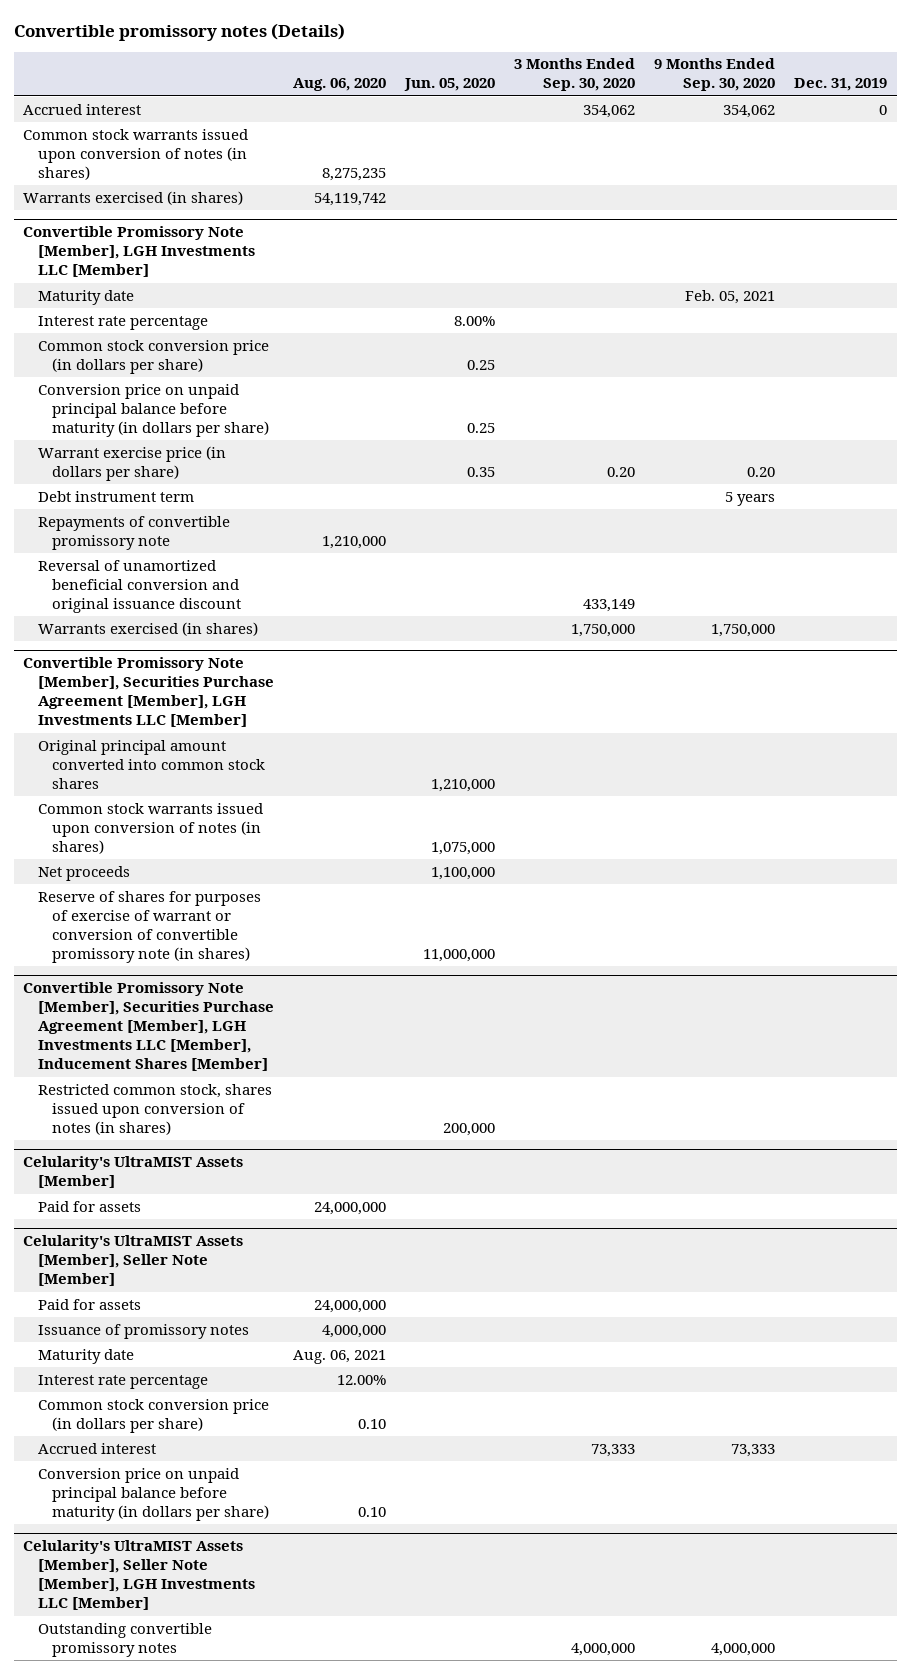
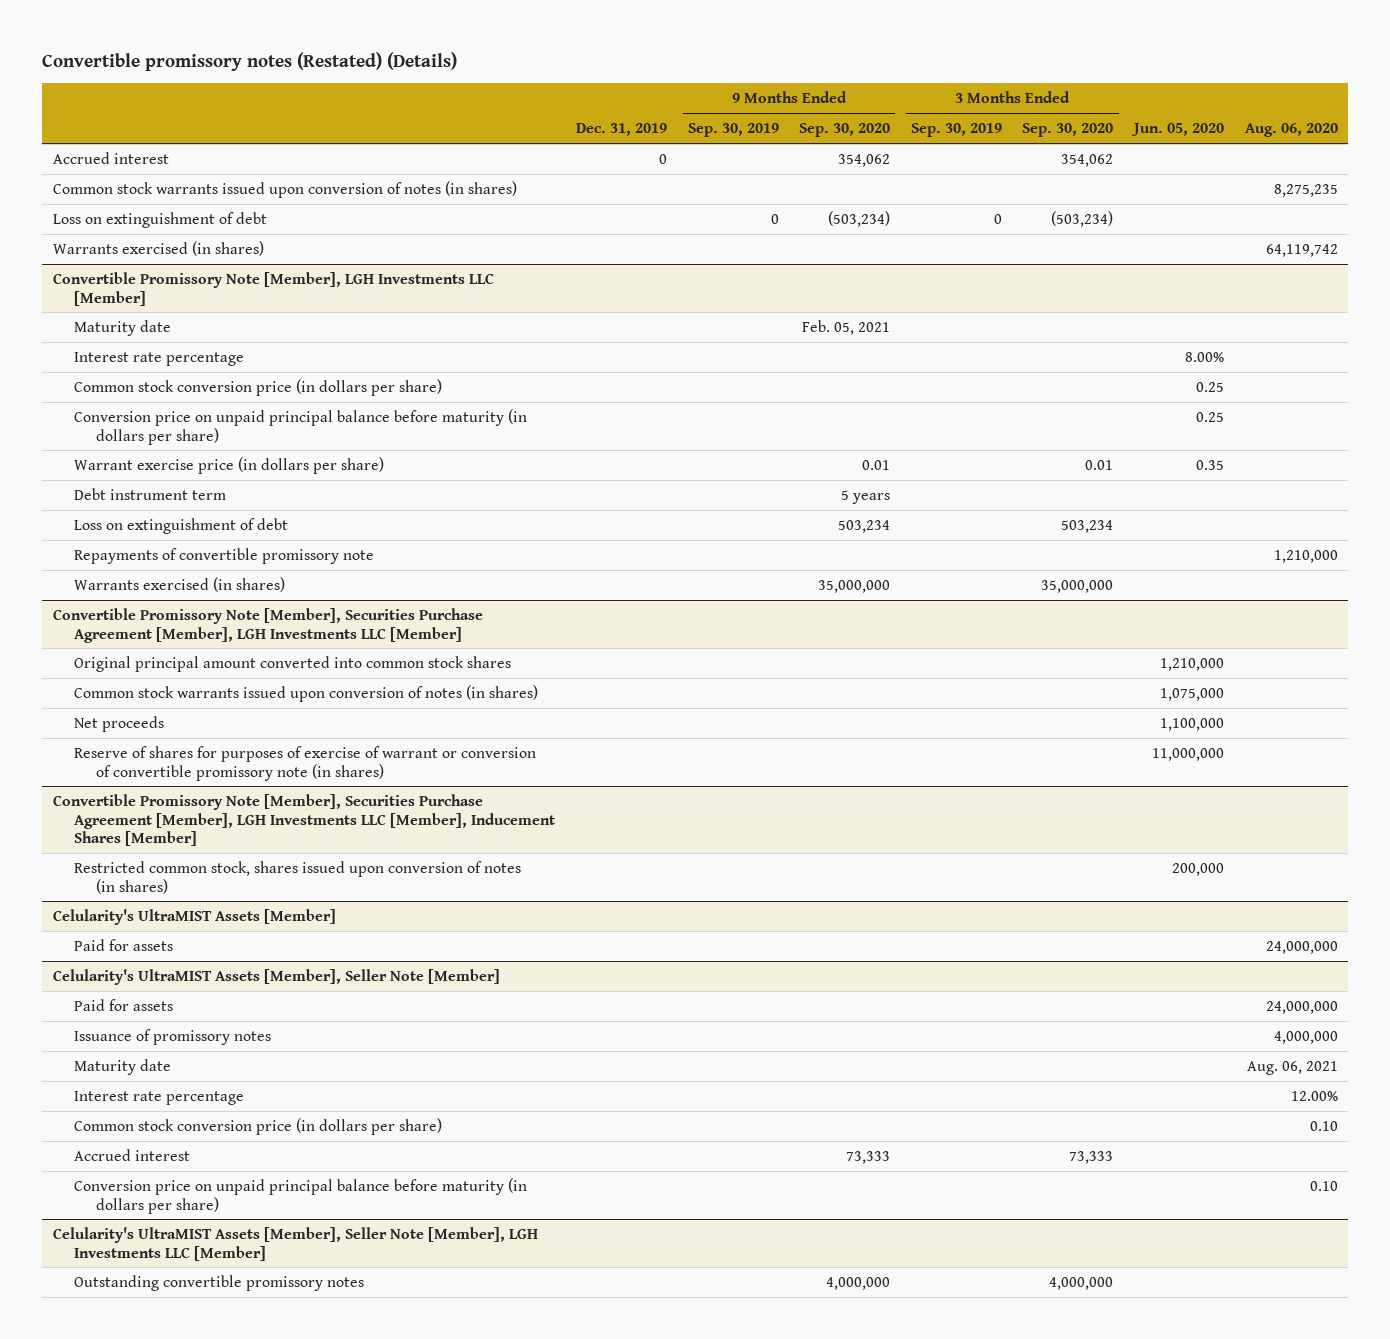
[13,22,345,41] Convertible promissory notes (Details) -> [42,52,458,72] Convertible promissory notes (Restated) (Details)
none -> [687,123,779,138] Sep. 30, 2019
none -> [910,123,1002,138] Sep. 30, 2019
none -> [52,211,267,228] Loss on extinguishment of debt
[313,192,386,206] 54,119,742 -> [1265,243,1338,257] 64,119,742
[606,466,635,477] 0.20 -> [1085,459,1114,470] 0.01
[747,466,776,477] 0.20 -> [862,459,891,470] 0.01
none -> [74,517,289,534] Loss on extinguishment of debt
[37,559,241,613] Reversal of unamortized beneficial conversion and original issuance discount -> none
[570,623,635,637] 1,750,000 -> [1041,579,1114,593] 35,000,000
[711,623,776,637] 1,750,000 -> [818,579,891,593] 35,000,000

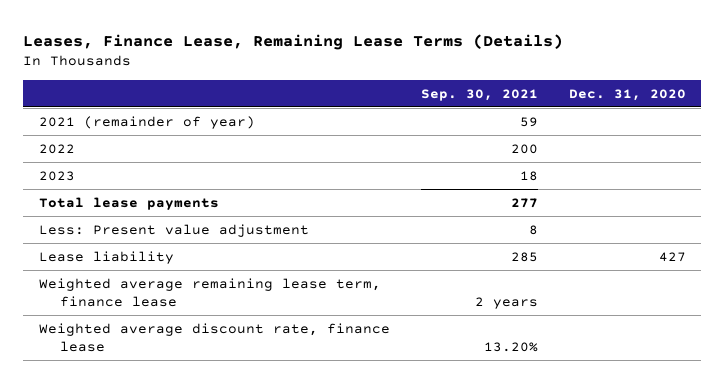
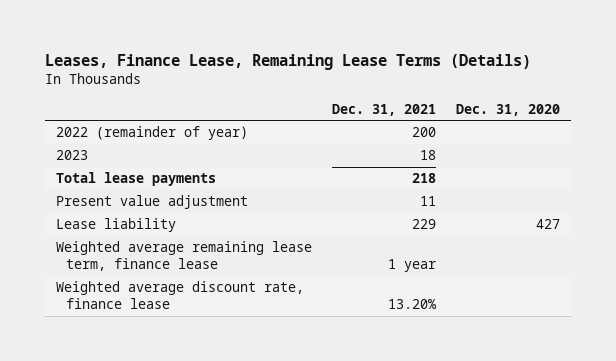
[420,88,538,101] Sep. 30, 2021 -> none
none -> [332,103,437,116] Dec. 31, 2021
[38,115,255,129] 2021 (remainder of year) -> none
[38,143,75,154] 2022 -> [55,126,248,141] 2022 (remainder of year)
[38,223,309,237] Less: Present value adjustment -> [55,195,248,210] Present value adjustment

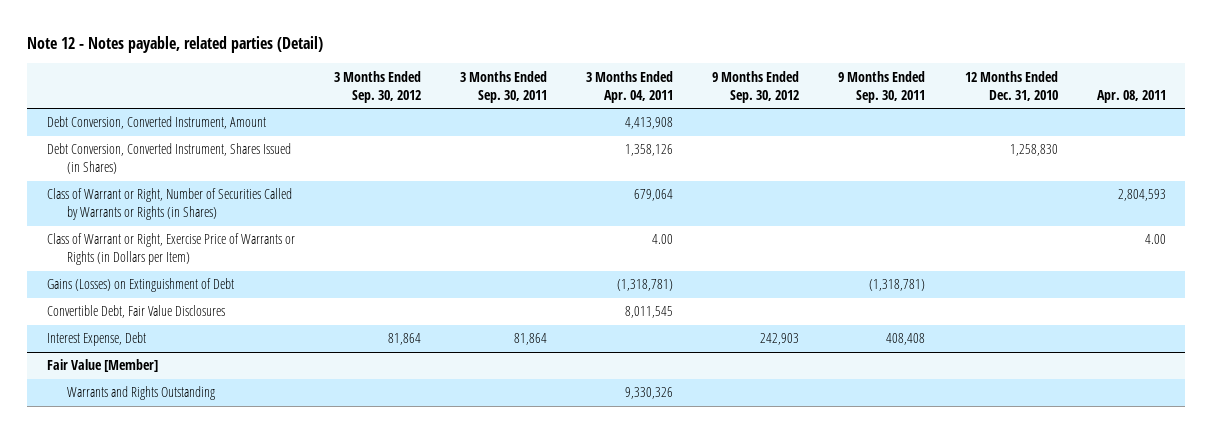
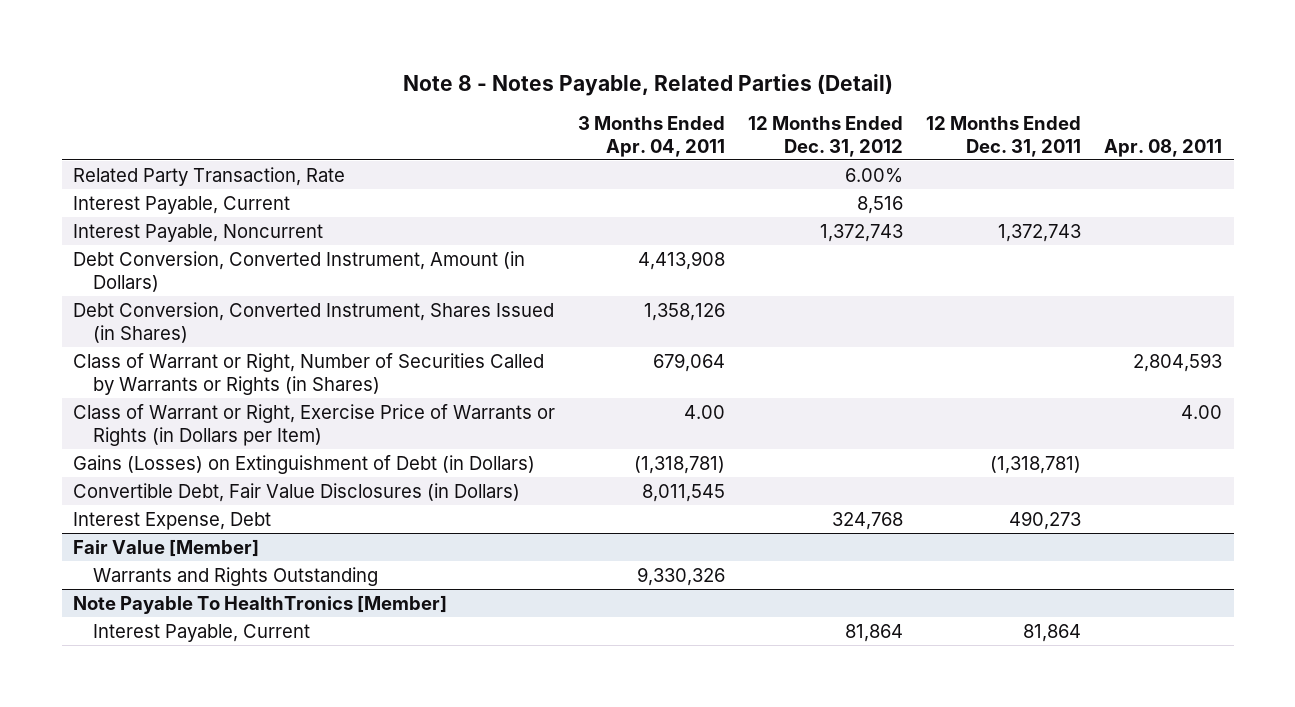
[27,36,324,54] Note 12 - Notes payable, related parties (Detail) -> [402,73,893,96] Note 8 - Notes Payable, Related Parties (Detail)
[333,70,421,103] 3 Months Ended Sep. 30, 2012 -> none
[460,70,548,103] 3 Months Ended Sep. 30, 2011 -> none
[712,70,800,103] 9 Months Ended Sep. 30, 2012 -> none
[838,70,926,103] 9 Months Ended Sep. 30, 2011 -> none
[964,70,1058,101] 12 Months Ended Dec. 31, 2010 -> none
none -> [748,115,904,157] 12 Months Ended Dec. 31, 2012
none -> [926,115,1082,157] 12 Months Ended Dec. 31, 2011
none -> [73,166,346,186] Related Party Transaction, Rate
none -> [73,195,291,214] Interest Payable, Current
none -> [73,223,324,242] Interest Payable, Noncurrent
[46,116,266,130] Debt Conversion, Converted Instrument, Amount -> [73,250,526,292] Debt Conversion, Converted Instrument, Amount (in Dollars)
[46,278,234,293] Gains (Losses) on Extinguishment of Debt -> [73,454,536,474] Gains (Losses) on Extinguishment of Debt (in Dollars)
[46,305,225,319] Convertible Debt, Fair Value Disclosures -> [73,482,521,502] Convertible Debt, Fair Value Disclosures (in Dollars)
none -> [73,594,448,614] Note Payable To HealthTronics [Member]
none -> [92,623,310,642] Interest Payable, Current

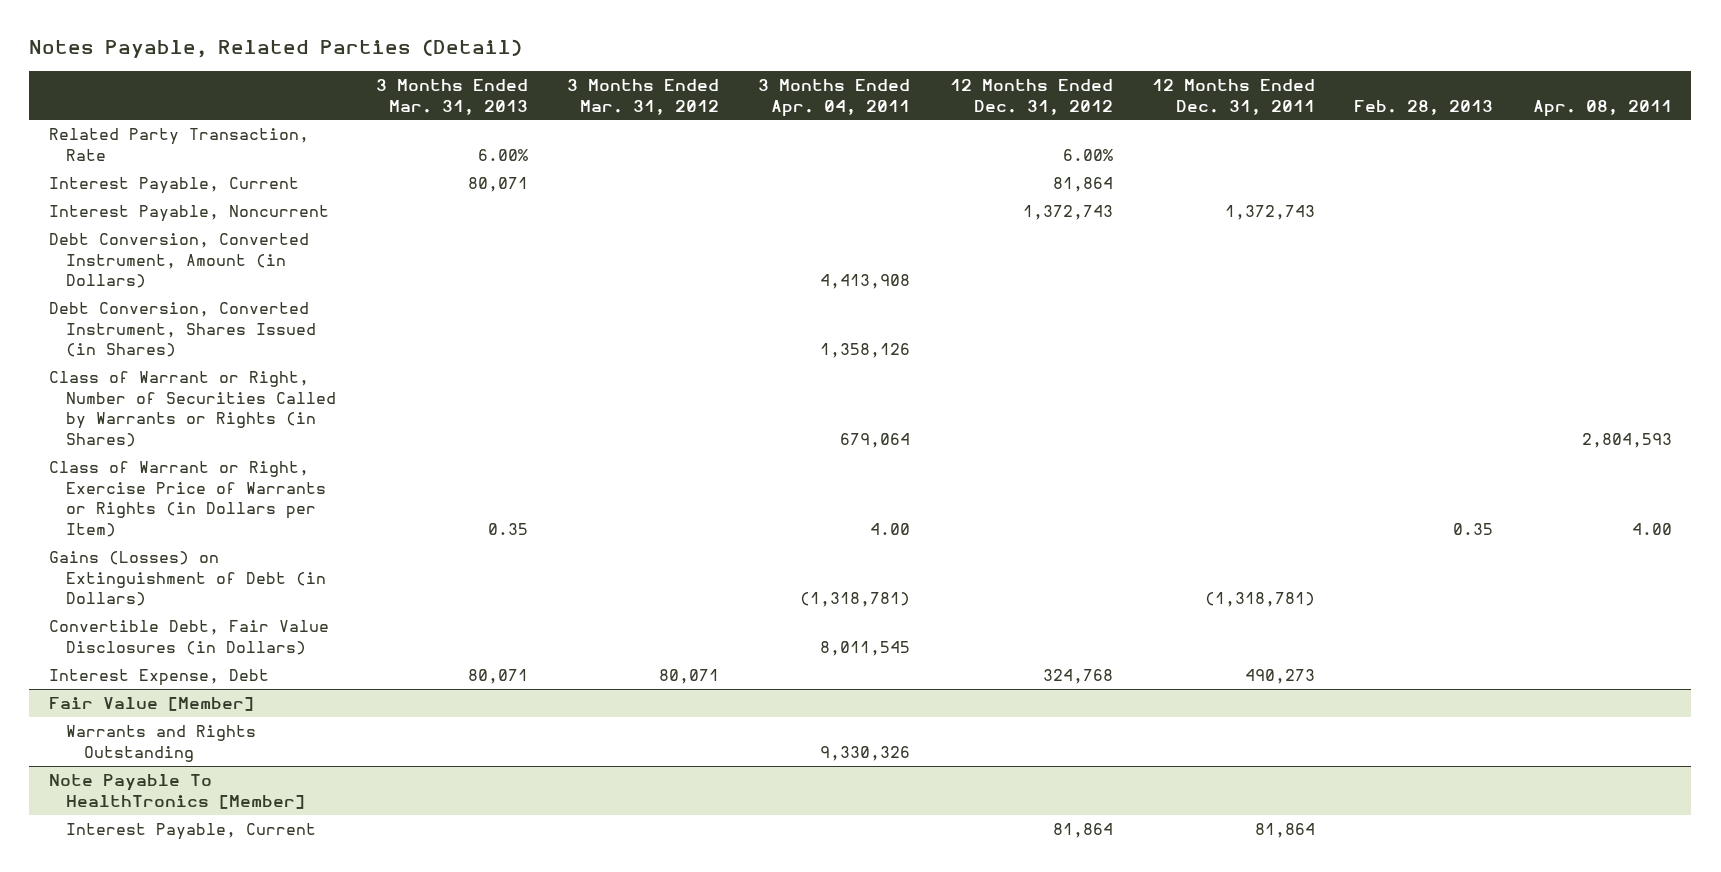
[402,73,893,96] Note 8 - Notes Payable, Related Parties (Detail) -> [29,39,523,59] Notes Payable, Related Parties (Detail)
none -> [375,78,528,115] 3 Months Ended Mar. 31, 2013
none -> [567,78,720,115] 3 Months Ended Mar. 31, 2012
none -> [1354,99,1494,115] Feb. 28, 2013
[857,195,904,214] 8,516 -> [1052,177,1113,193] 81,864

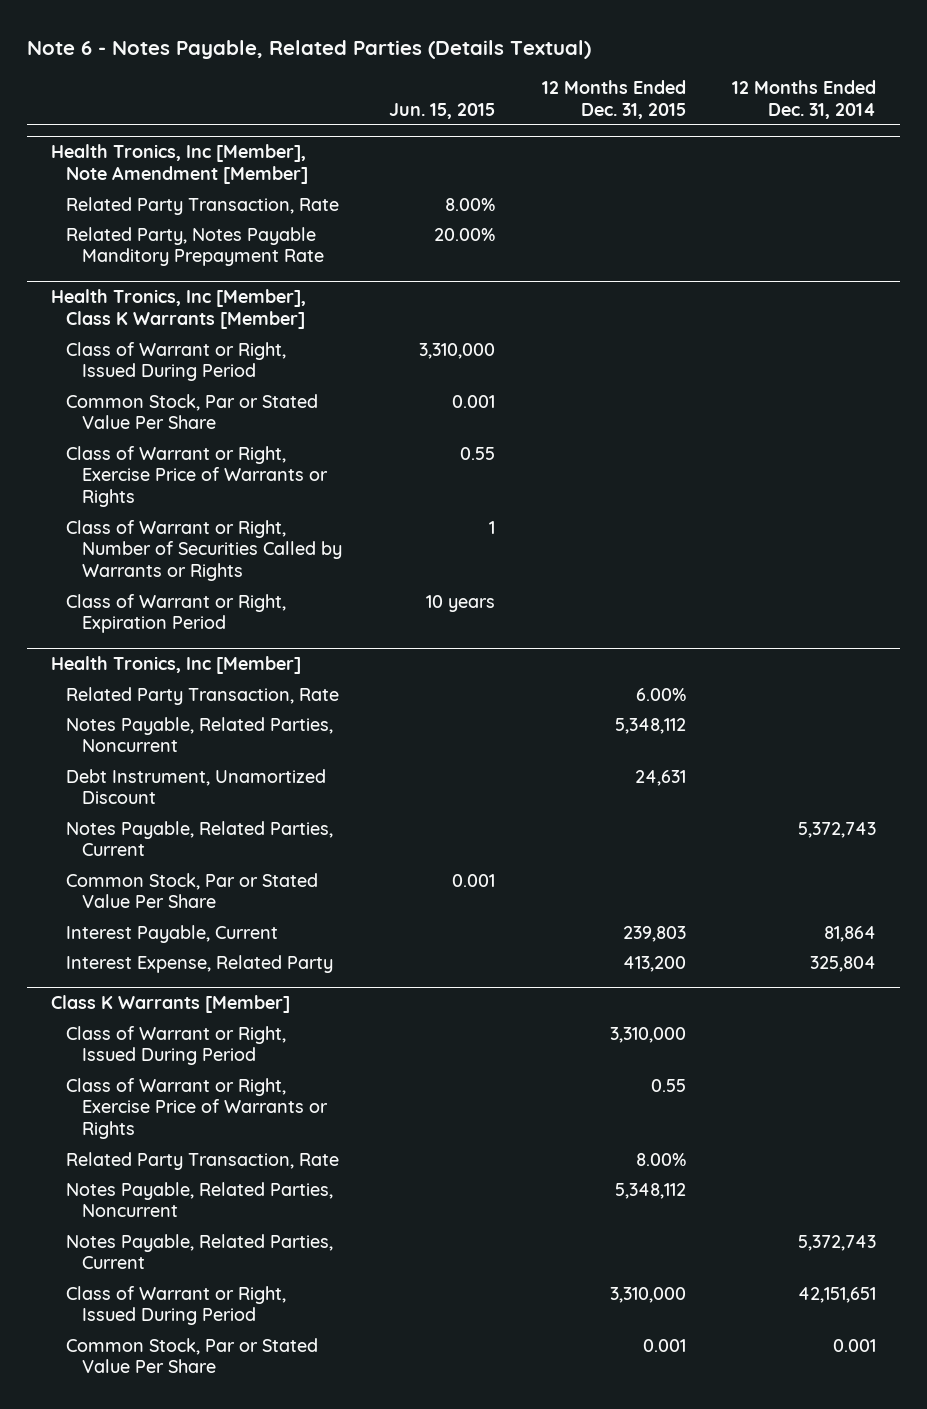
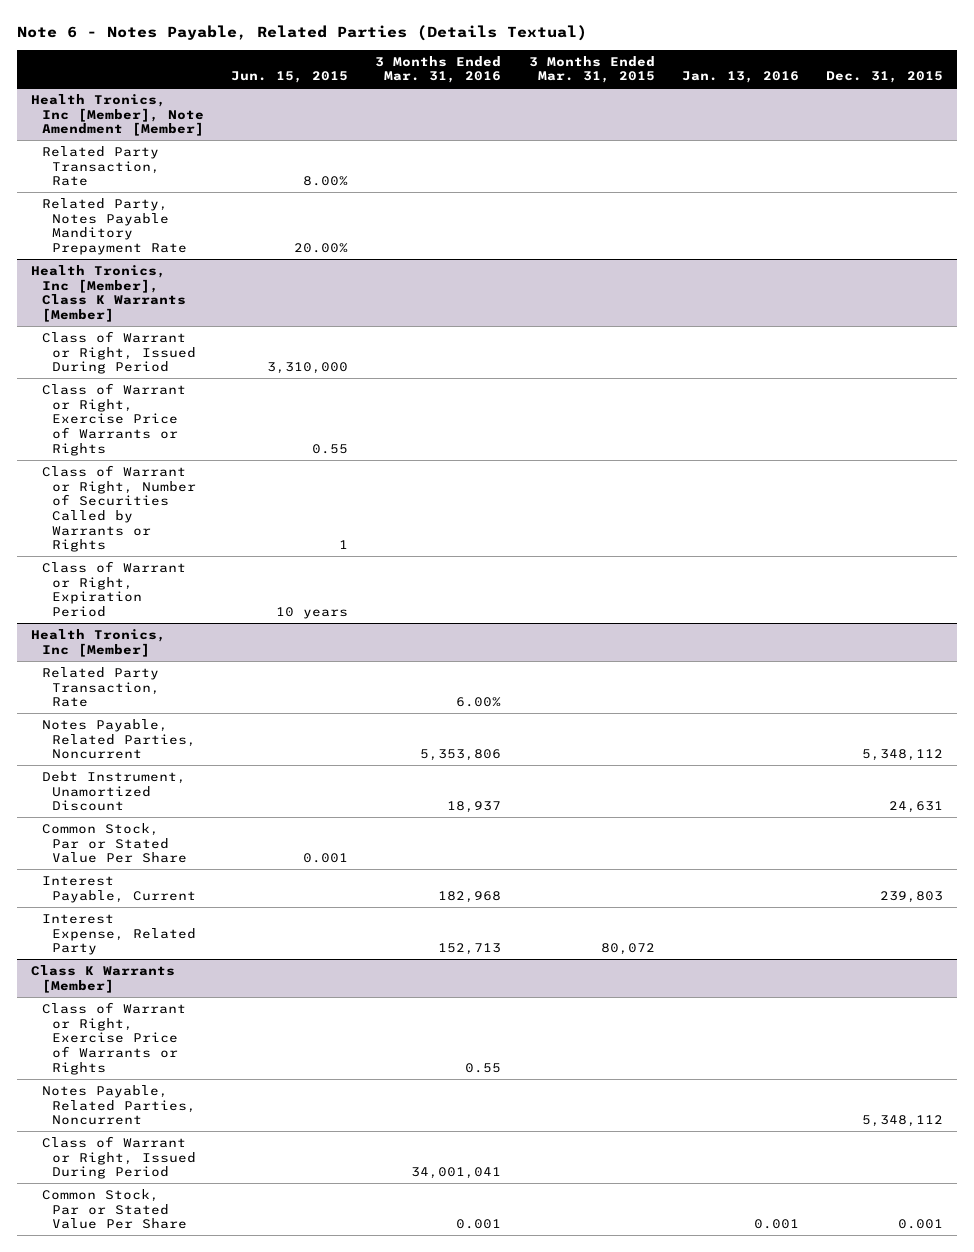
[541,80,686,119] 12 Months Ended Dec. 31, 2015 -> none
[732,80,877,119] 12 Months Ended Dec. 31, 2014 -> none
none -> [375,55,502,84] 3 Months Ended Mar. 31, 2016
none -> [528,55,655,84] 3 Months Ended Mar. 31, 2015
none -> [682,71,800,84] Jan. 13, 2016
none -> [826,71,944,84] Dec. 31, 2015
[66,393,319,430] Common Stock, Par or Stated Value Per Share -> none
[66,820,334,857] Notes Payable, Related Parties, Current -> none
[66,1025,287,1066] Class of Warrant or Right, Issued During Period -> none
[66,1151,340,1170] Related Party Transaction, Rate -> none
[66,1233,334,1270] Notes Payable, Related Parties, Current -> none

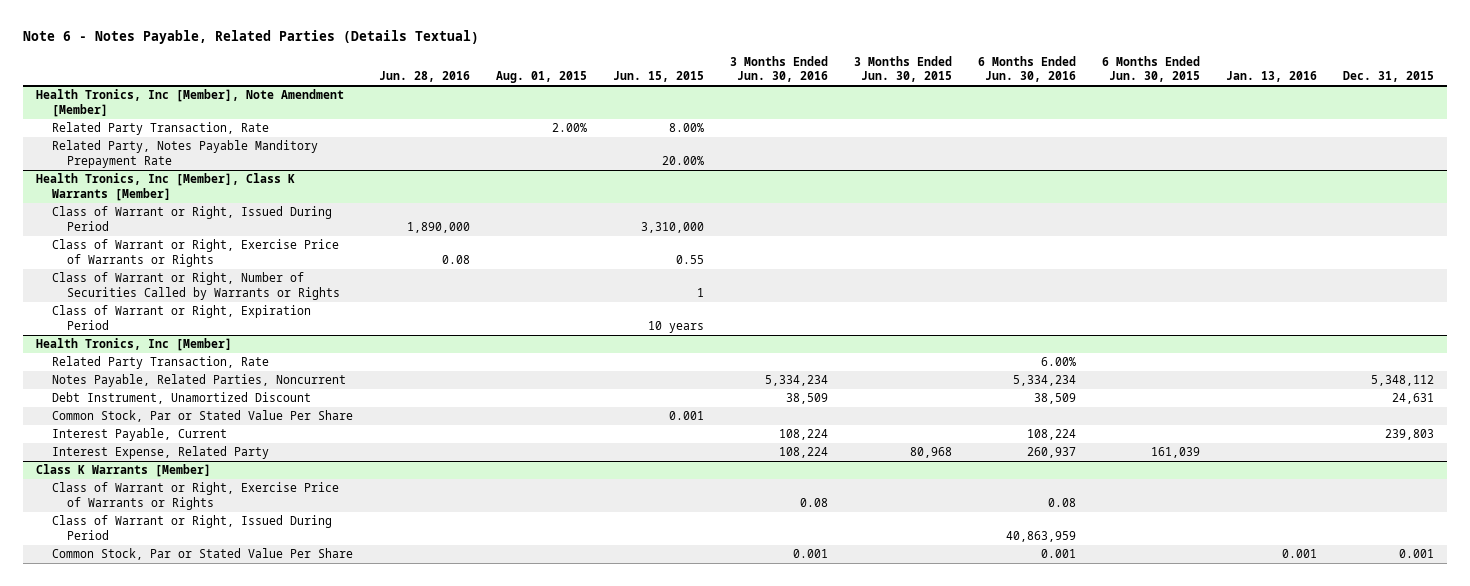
[375,55,502,84] 3 Months Ended Mar. 31, 2016 -> none
[528,55,655,84] 3 Months Ended Mar. 31, 2015 -> none
none -> [378,71,470,83] Jun. 28, 2016
none -> [495,71,587,84] Aug. 01, 2015
none -> [729,55,828,83] 3 Months Ended Jun. 30, 2016
none -> [853,55,952,83] 3 Months Ended Jun. 30, 2015
none -> [978,55,1077,83] 6 Months Ended Jun. 30, 2016
none -> [1102,55,1201,83] 6 Months Ended Jun. 30, 2015
[41,1084,197,1126] Notes Payable, Related Parties, Noncurrent -> none

